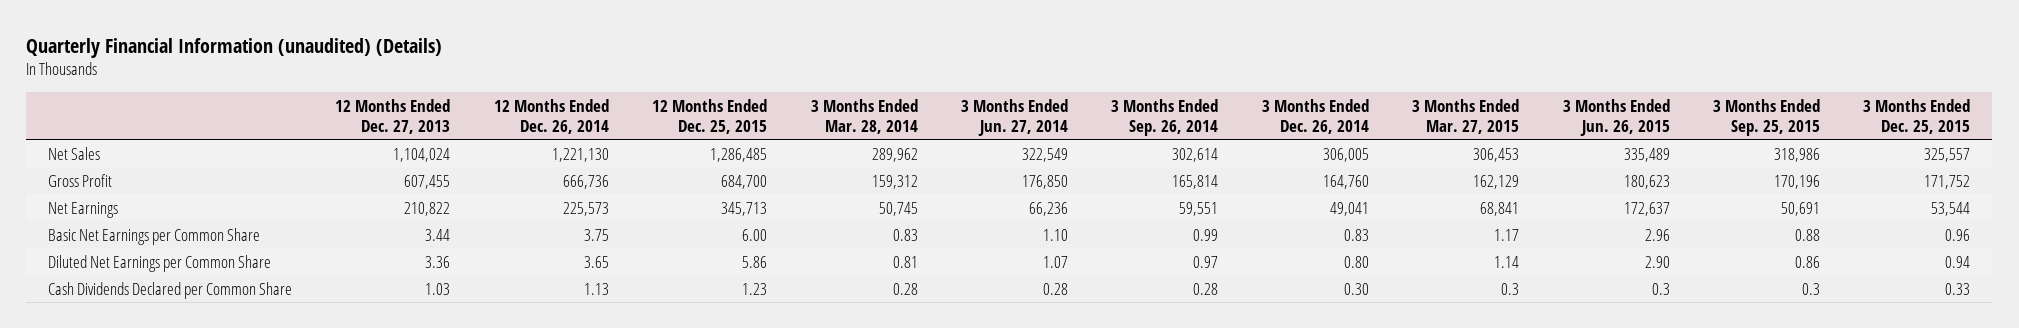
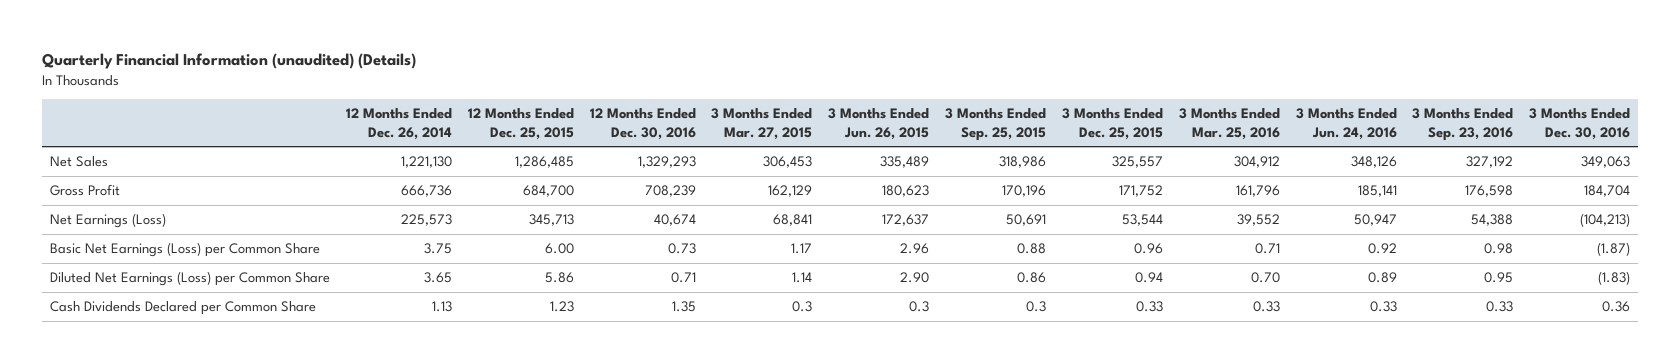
[335,98,451,134] 12 Months Ended Dec. 27, 2013 -> none
[810,98,918,134] 3 Months Ended Mar. 28, 2014 -> none
[961,98,1069,136] 3 Months Ended Jun. 27, 2014 -> none
[1111,98,1219,136] 3 Months Ended Sep. 26, 2014 -> none
[1261,98,1369,134] 3 Months Ended Dec. 26, 2014 -> none
none -> [589,108,696,140] 12 Months Ended Dec. 30, 2016
none -> [1178,108,1280,140] 3 Months Ended Mar. 25, 2016
none -> [1295,108,1397,140] 3 Months Ended Jun. 24, 2016
none -> [1412,108,1514,141] 3 Months Ended Sep. 23, 2016
none -> [1529,108,1631,140] 3 Months Ended Dec. 30, 2016
[48,201,119,218] Net Earnings -> [50,213,167,229] Net Earnings (Loss)
[48,227,261,245] Basic Net Earnings per Common Share -> [50,242,321,258] Basic Net Earnings (Loss) per Common Share
[48,254,272,272] Diluted Net Earnings per Common Share -> [50,271,331,287] Diluted Net Earnings (Loss) per Common Share

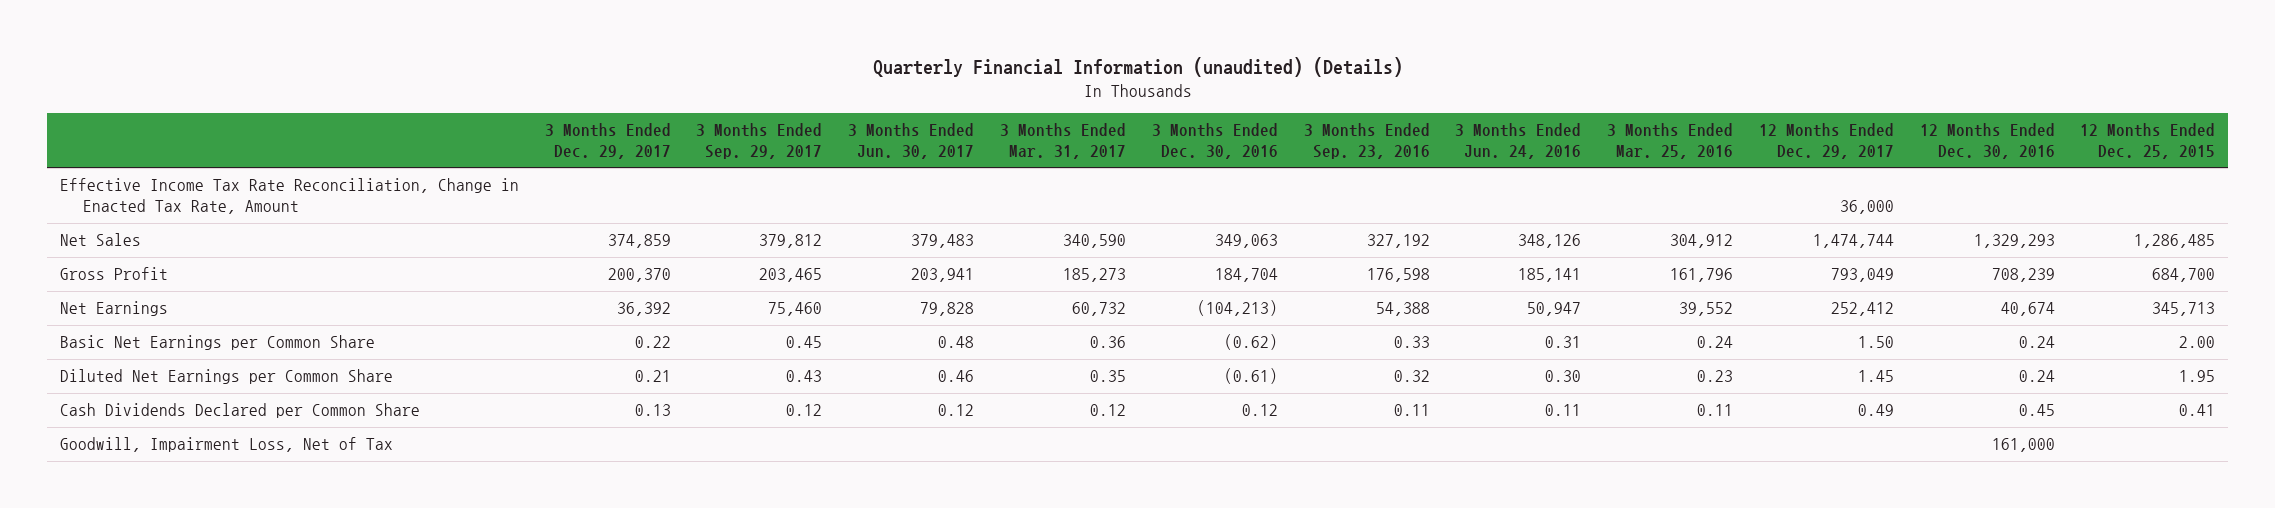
[345,108,452,140] 12 Months Ended Dec. 26, 2014 -> none
[711,108,813,140] 3 Months Ended Mar. 27, 2015 -> none
[828,108,930,140] 3 Months Ended Jun. 26, 2015 -> none
[945,108,1047,141] 3 Months Ended Sep. 25, 2015 -> none
[1061,108,1163,140] 3 Months Ended Dec. 25, 2015 -> none
none -> [544,122,671,159] 3 Months Ended Dec. 29, 2017
none -> [696,122,823,159] 3 Months Ended Sep. 29, 2017
none -> [848,122,975,159] 3 Months Ended Jun. 30, 2017
none -> [999,122,1126,159] 3 Months Ended Mar. 31, 2017
none -> [1758,122,1894,159] 12 Months Ended Dec. 29, 2017
none -> [59,178,519,215] Effective Income Tax Rate Reconciliation, Change in Enacted Tax Rate, Amount
[50,213,167,229] Net Earnings (Loss) -> [59,301,168,317] Net Earnings
[50,242,321,258] Basic Net Earnings (Loss) per Common Share -> [59,335,375,351] Basic Net Earnings per Common Share
[544,243,574,255] 6.00 -> [2179,336,2216,349] 2.00
[667,243,696,255] 0.73 -> [2018,336,2055,349] 0.24
[1254,243,1280,255] 0.71 -> [1697,336,1734,349] 0.24
[1367,243,1397,255] 0.92 -> [1545,336,1582,349] 0.31
[1484,243,1514,255] 0.98 -> [1393,336,1430,349] 0.33
[1597,242,1631,257] (1.87) -> [1223,334,1278,351] (0.62)
[50,271,331,287] Diluted Net Earnings (Loss) per Common Share -> [59,369,393,385] Diluted Net Earnings per Common Share
[544,272,574,284] 5.86 -> [2179,370,2216,383] 1.95
[670,272,696,284] 0.71 -> [2018,370,2055,383] 0.24
[1250,272,1280,284] 0.70 -> [1697,370,1734,383] 0.23
[1367,272,1397,284] 0.89 -> [1545,370,1582,383] 0.30
[1484,272,1514,284] 0.95 -> [1393,370,1430,383] 0.32
[1598,271,1631,286] (1.83) -> [1223,368,1278,385] (0.61)
[549,301,574,313] 1.23 -> [2179,404,2216,417] 0.41
[671,301,696,313] 1.35 -> [2018,404,2055,417] 0.45
[1252,301,1280,313] 0.33 -> [1697,404,1734,417] 0.11
[1369,301,1397,313] 0.33 -> [1545,404,1582,417] 0.11
[1486,301,1514,313] 0.33 -> [1393,404,1430,417] 0.11
[1602,301,1631,313] 0.36 -> [1241,404,1278,417] 0.12
none -> [59,437,393,453] Goodwill, Impairment Loss, Net of Tax

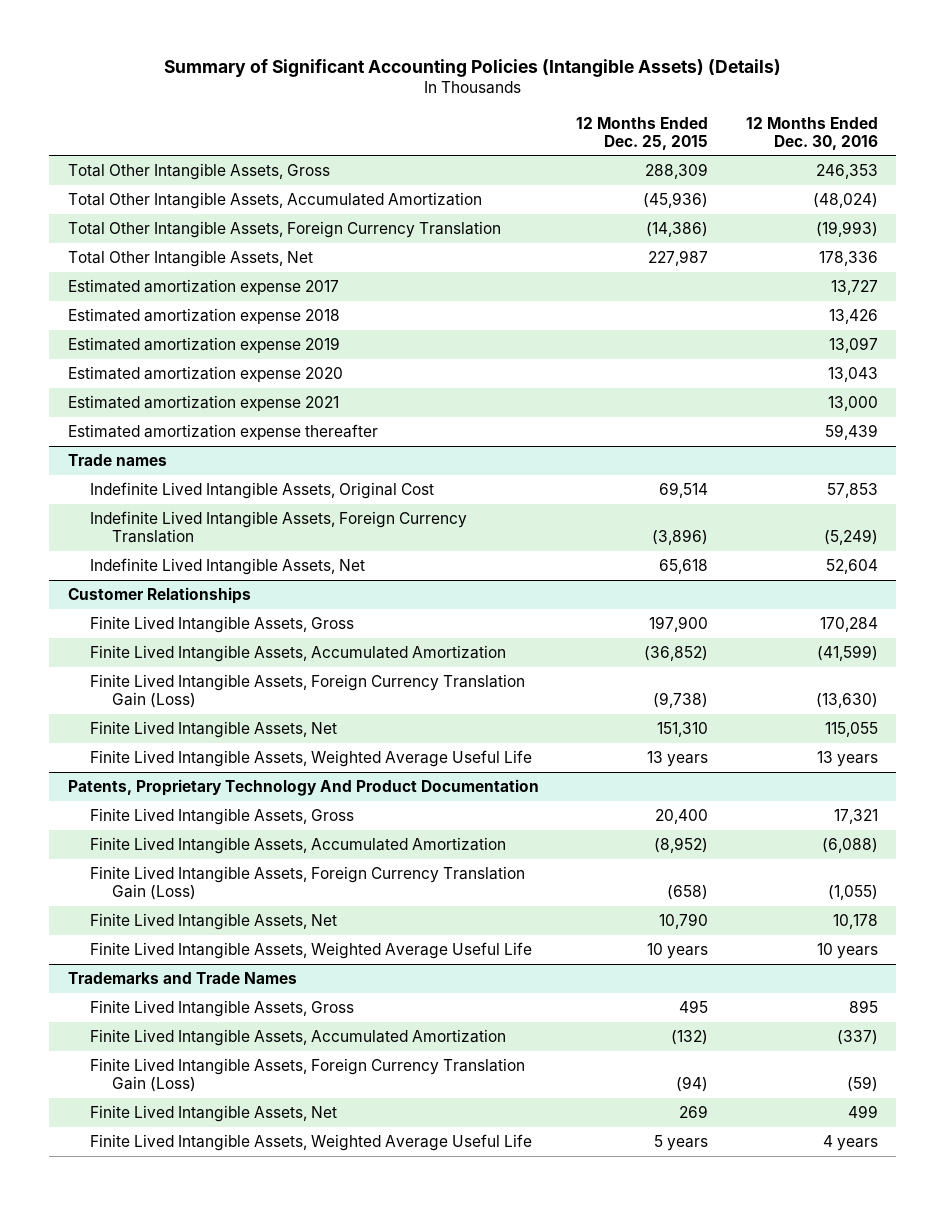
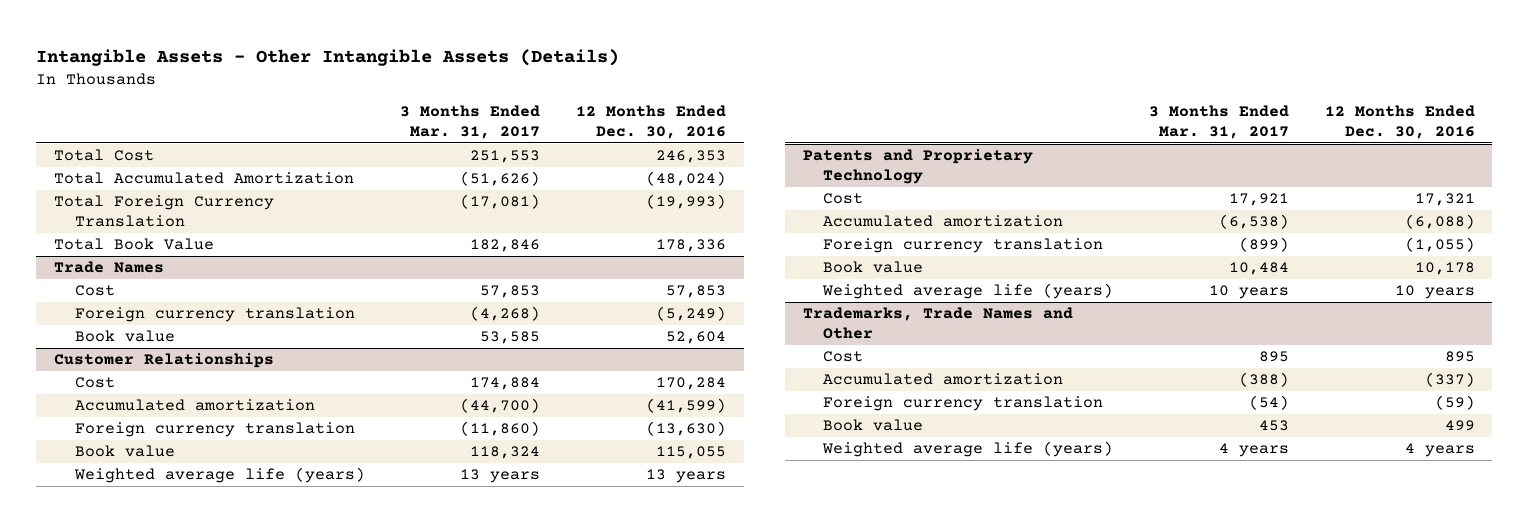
[163,58,781,77] Summary of Significant Accounting Policies (Intangible Assets) (Details) -> [36,48,620,66] Intangible Assets - Other Intangible Assets (Details)
[576,116,709,150] 12 Months Ended Dec. 25, 2015 -> none
none -> [400,105,541,139] 3 Months Ended Mar. 31, 2017
[67,278,339,295] Estimated amortization expense 2017 -> none
[67,307,340,324] Estimated amortization expense 2018 -> none
[67,336,340,353] Estimated amortization expense 2019 -> none
[67,365,343,382] Estimated amortization expense 2020 -> none
[67,394,339,411] Estimated amortization expense 2021 -> none
[67,423,378,440] Estimated amortization expense thereafter -> none
[67,162,330,180] Total Other Intangible Assets, Gross -> [54,149,155,162] Total Cost
[67,191,482,209] Total Other Intangible Assets, Accumulated Amortization -> [54,172,355,185] Total Accumulated Amortization
[67,220,501,238] Total Other Intangible Assets, Foreign Currency Translation -> [54,195,275,227] Total Foreign Currency Translation
[67,249,313,267] Total Other Intangible Assets, Net -> [54,238,215,251] Total Book Value
[67,453,167,466] Trade names -> [54,261,165,274] Trade Names
[89,481,434,499] Indefinite Lived Intangible Assets, Original Cost -> [74,285,115,297] Cost
[89,510,467,543] Indefinite Lived Intangible Assets, Foreign Currency Translation -> [74,307,355,323] Foreign currency translation
[89,557,365,575] Indefinite Lived Intangible Assets, Net -> [74,330,175,343] Book value
[89,615,354,633] Finite Lived Intangible Assets, Gross -> [74,377,115,389] Cost
[89,644,506,662] Finite Lived Intangible Assets, Accumulated Amortization -> [74,399,315,412] Accumulated amortization
[89,673,525,708] Finite Lived Intangible Assets, Foreign Currency Translation Gain (Loss) -> [74,422,355,438] Foreign currency translation
[89,720,337,738] Finite Lived Intangible Assets, Net -> [74,445,175,458] Book value
[89,749,532,767] Finite Lived Intangible Assets, Weighted Average Useful Life -> [73,467,365,484] Weighted average life (years)
[67,778,539,796] Patents, Proprietary Technology And Product Documentation -> [802,149,1033,184] Patents and Proprietary Technology
[89,807,354,825] Finite Lived Intangible Assets, Gross -> [823,193,864,205] Cost
[89,836,506,854] Finite Lived Intangible Assets, Accumulated Amortization -> [823,215,1064,228] Accumulated amortization
[89,865,525,900] Finite Lived Intangible Assets, Foreign Currency Translation Gain (Loss) -> [823,238,1104,254] Foreign currency translation
[89,912,337,930] Finite Lived Intangible Assets, Net -> [823,261,924,274] Book value
[89,941,532,959] Finite Lived Intangible Assets, Weighted Average Useful Life -> [822,283,1114,300] Weighted average life (years)
[67,971,297,984] Trademarks and Trade Names -> [802,307,1073,339] Trademarks, Trade Names and Other
[89,999,354,1017] Finite Lived Intangible Assets, Gross -> [823,351,864,363] Cost
[89,1028,506,1046] Finite Lived Intangible Assets, Accumulated Amortization -> [823,373,1064,386] Accumulated amortization
[89,1057,525,1092] Finite Lived Intangible Assets, Foreign Currency Translation Gain (Loss) -> [823,396,1104,412] Foreign currency translation
[89,1104,337,1122] Finite Lived Intangible Assets, Net -> [823,419,924,432] Book value
[89,1133,532,1151] Finite Lived Intangible Assets, Weighted Average Useful Life -> [822,441,1114,458] Weighted average life (years)

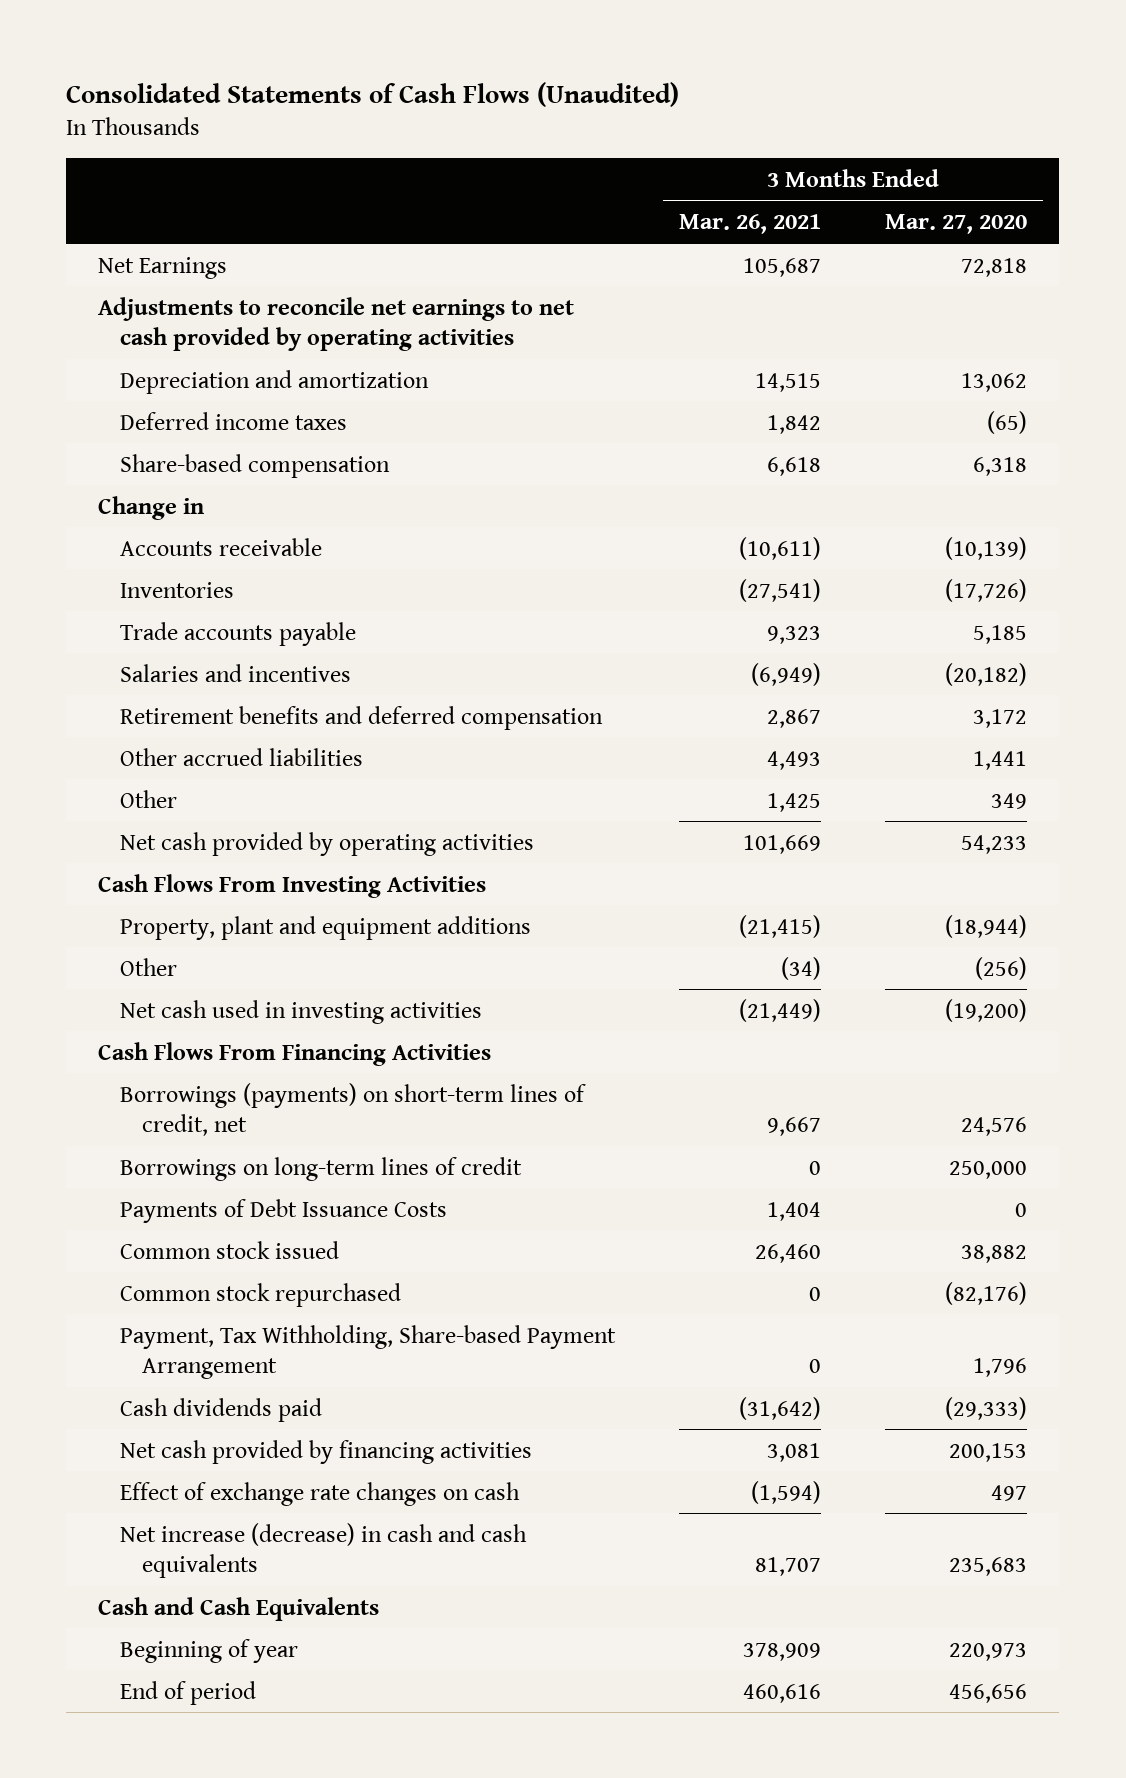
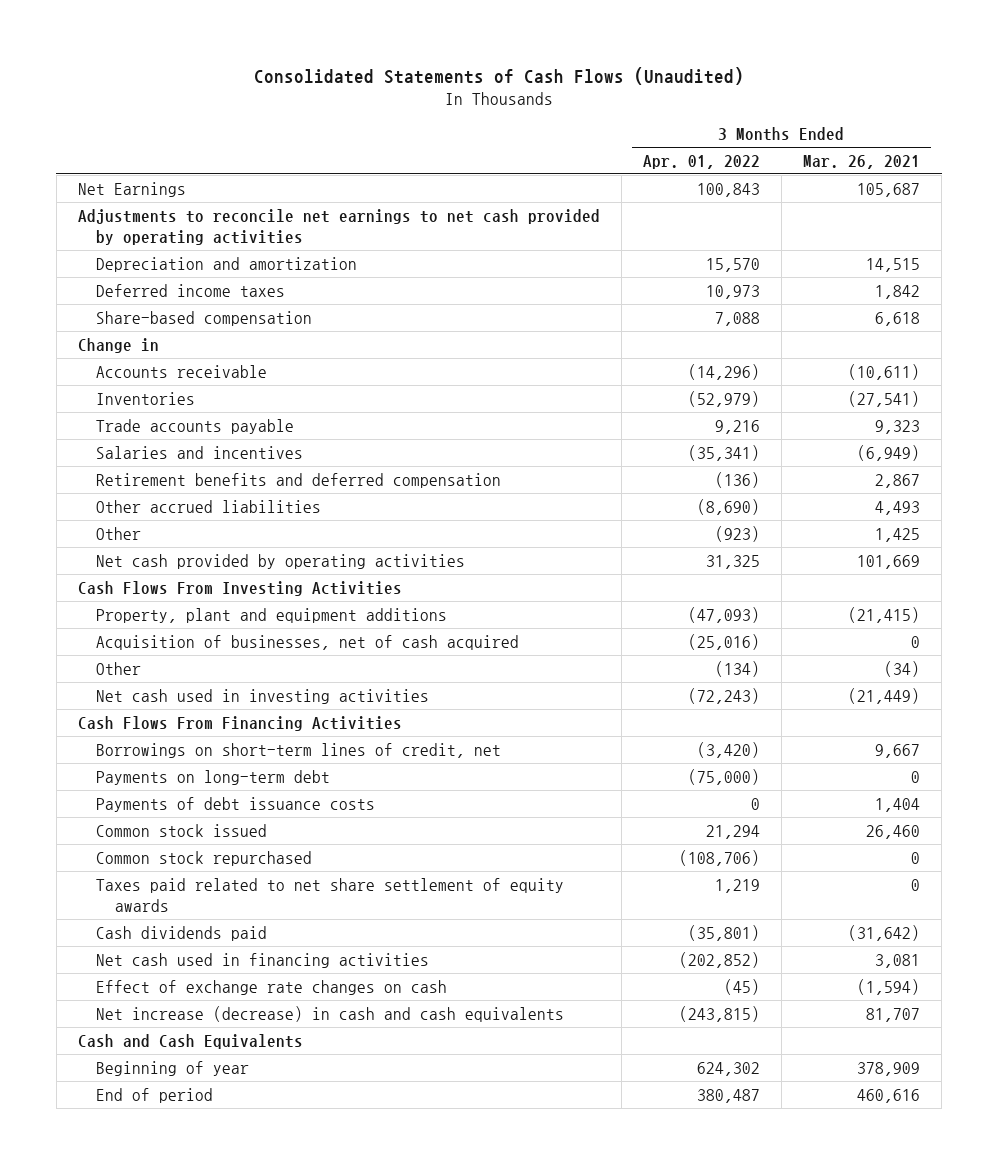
[885,214,1028,235] Mar. 27, 2020 -> none
none -> [642,154,760,169] Apr. 01, 2022
none -> [96,634,520,650] Acquisition of businesses, net of cash acquired
[119,1156,522,1181] Borrowings on long-term lines of credit -> none
[119,1082,586,1136] Borrowings (payments) on short-term lines of credit, net -> [96,742,502,758] Borrowings on short-term lines of credit, net
none -> [96,769,331,785] Payments on long-term debt
[119,1198,447,1223] Payments of Debt Issuance Costs -> [96,796,376,812] Payments of debt issuance costs
[119,1324,616,1379] Payment, Tax Withholding, Share-based Payment Arrangement -> [96,877,565,912] Taxes paid related to net share settlement of equity awards
[119,1439,532,1464] Net cash provided by financing activities -> [96,952,430,968] Net cash used in financing activities

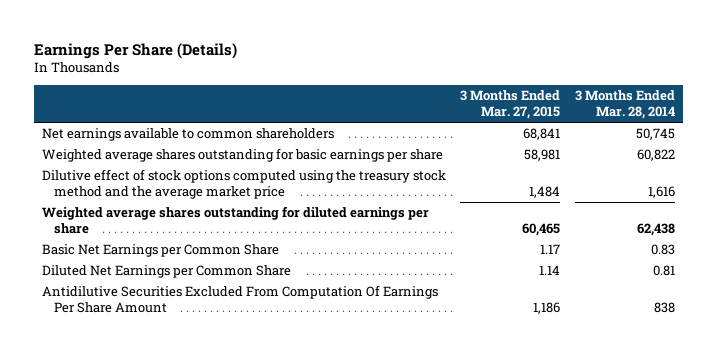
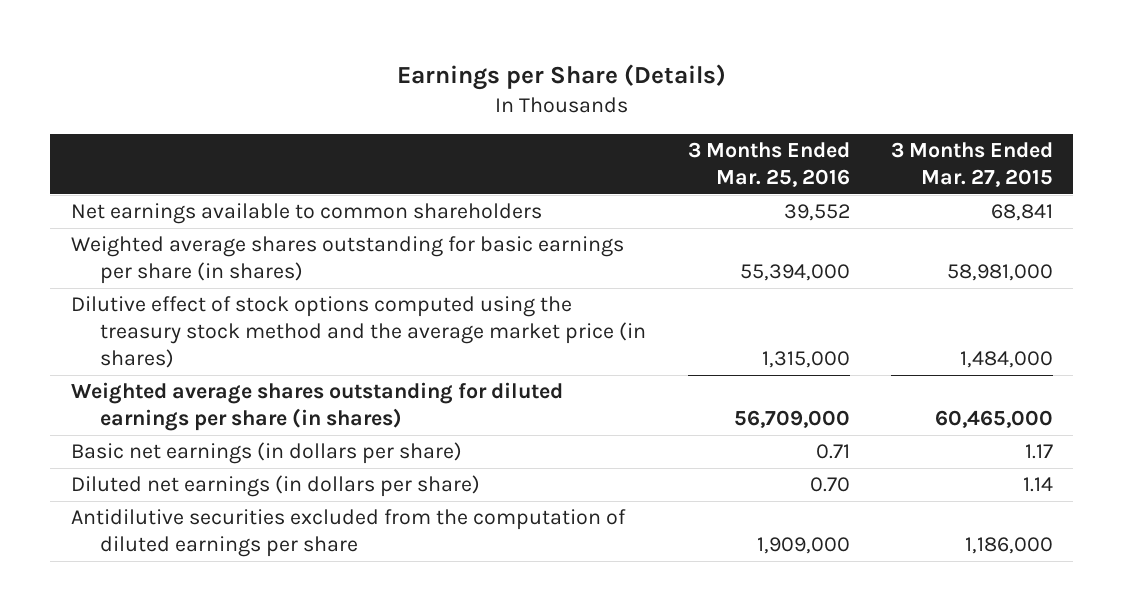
[34,42,238,59] Earnings Per Share (Details) -> [396,64,726,91] Earnings per Share (Details)
[575,90,676,120] 3 Months Ended Mar. 28, 2014 -> none
none -> [687,141,850,187] 3 Months Ended Mar. 25, 2016
[41,148,443,163] Weighted average shares outstanding for basic earnings per share -> [70,236,624,285] Weighted average shares outstanding for basic earnings per share (in shares)
[524,149,561,162] 58,981 -> [946,264,1053,282] 58,981,000
[41,169,446,200] Dilutive effect of stock options computed using the treasury stock method and the average market price -> [70,296,647,369] Dilutive effect of stock options computed using the treasury stock method and the average market price (in shares)
[529,186,561,199] 1,484 -> [959,351,1053,369] 1,484,000
[41,206,429,235] Weighted average shares outstanding for diluted earnings per share -> [70,382,563,432] Weighted average shares outstanding for diluted earnings per share (in shares)
[522,223,561,237] 60,465 -> [934,410,1053,429] 60,465,000
[41,244,279,258] Basic Net Earnings per Common Share -> [70,442,462,465] Basic net earnings (in dollars per share)
[41,265,291,279] Diluted Net Earnings per Common Share -> [70,475,480,498] Diluted net earnings (in dollars per share)
[41,285,438,314] Antidilutive Securities Excluded From Computation Of Earnings Per Share Amount -> [70,509,626,558] Antidilutive securities excluded from the computation of diluted earnings per share
[533,302,561,315] 1,186 -> [964,537,1053,555] 1,186,000

